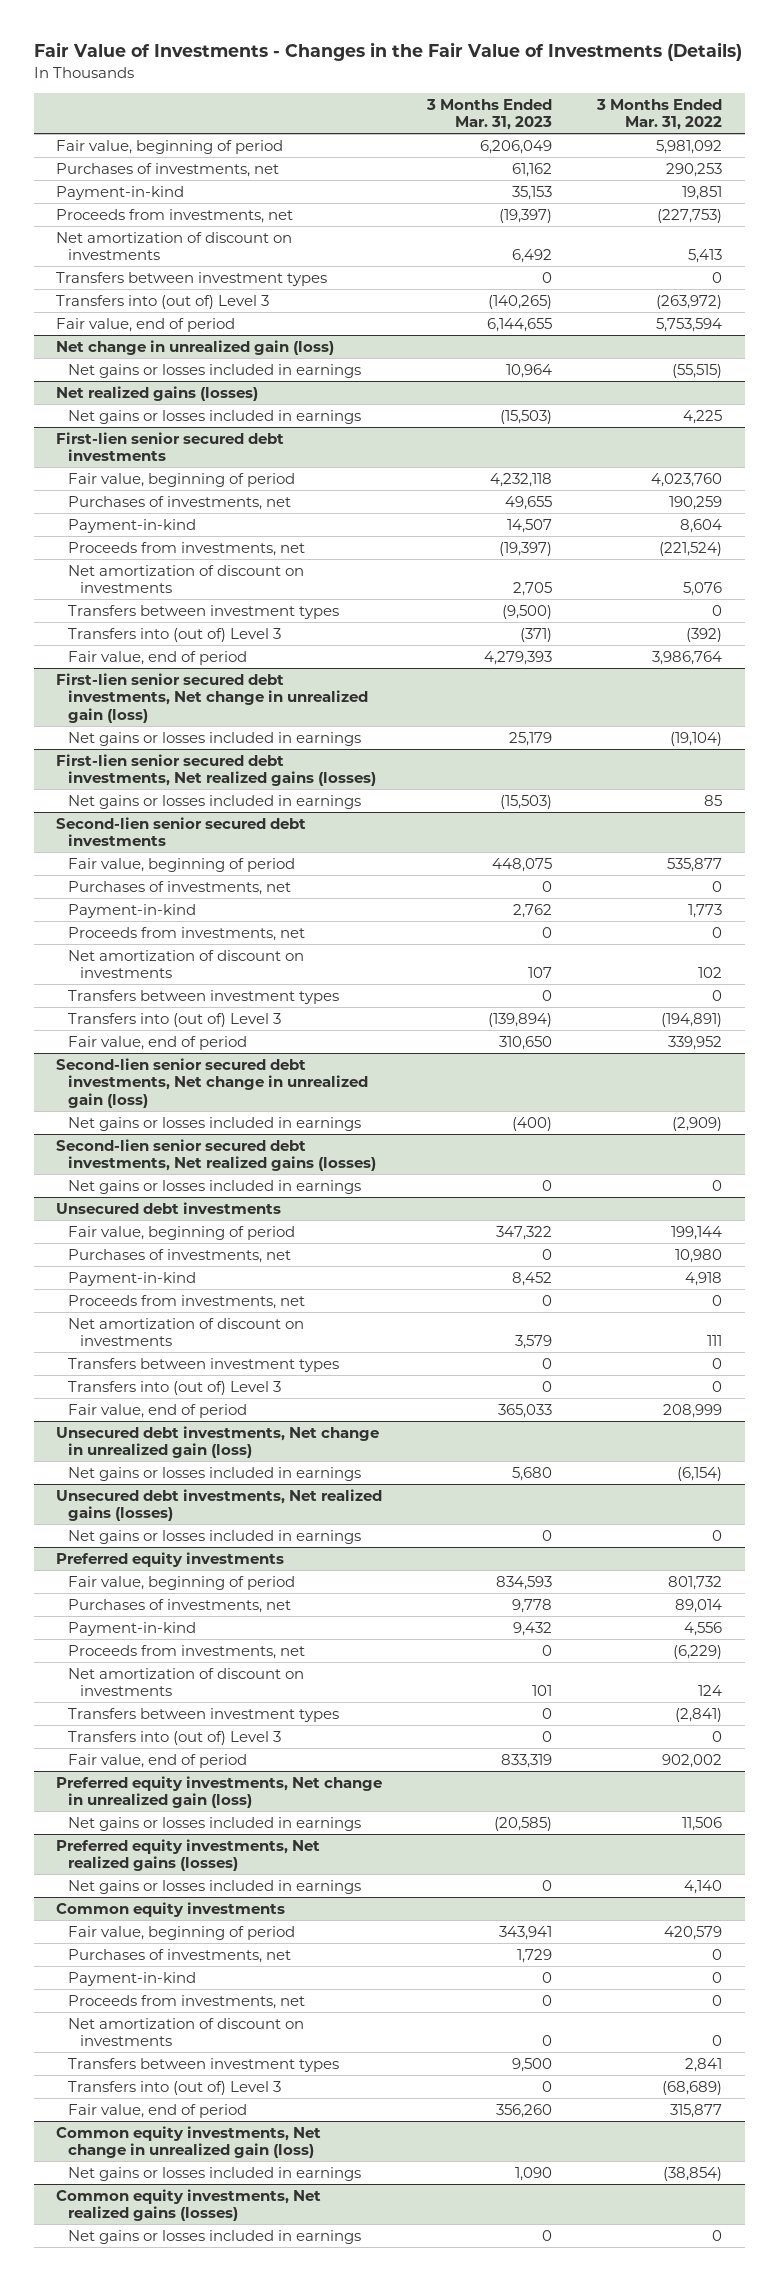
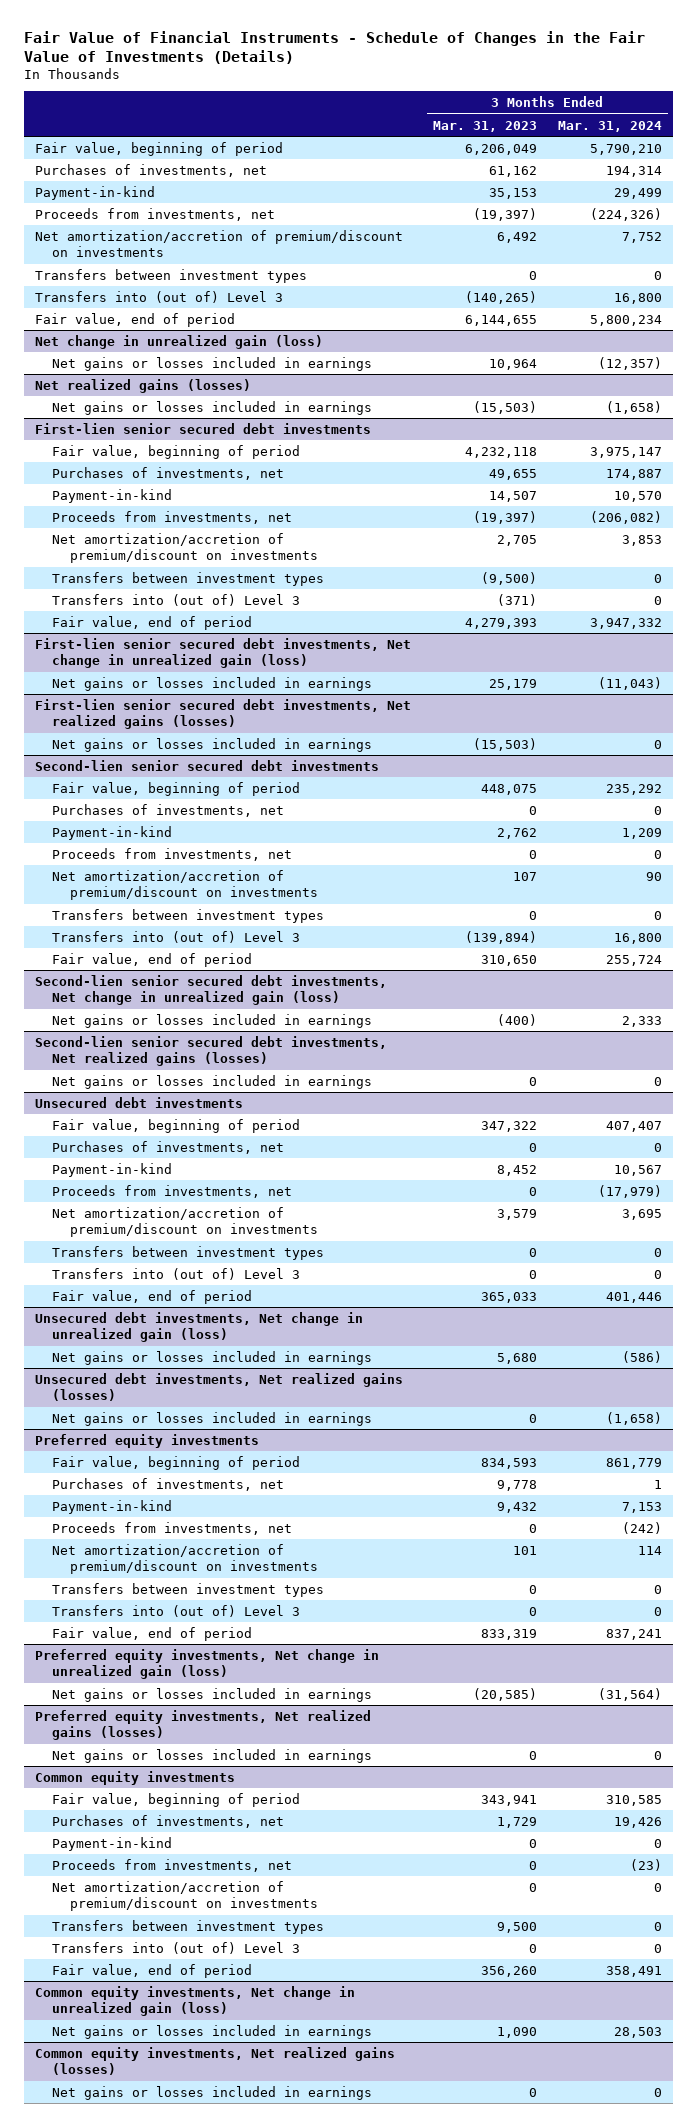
[33,42,742,62] Fair Value of Investments - Changes in the Fair Value of Investments (Details) -> [23,30,645,65] Fair Value of Financial Instruments - Schedule of Changes in the Fair Value of Investments (Details)
[596,98,723,131] 3 Months Ended Mar. 31, 2022 -> none
none -> [558,120,663,132] Mar. 31, 2024
[56,231,293,261] Net amortization of discount on investments -> [34,229,403,257] Net amortization/accretion of premium/discount on investments
[68,564,305,594] Net amortization of discount on investments -> [52,532,318,563] Net amortization/accretion of premium/discount on investments
[68,949,305,979] Net amortization of discount on investments -> [52,869,318,900] Net amortization/accretion of premium/discount on investments
[68,1317,305,1347] Net amortization of discount on investments -> [52,1206,318,1237] Net amortization/accretion of premium/discount on investments
[68,1667,305,1697] Net amortization of discount on investments -> [52,1543,318,1574] Net amortization/accretion of premium/discount on investments
[68,2017,305,2047] Net amortization of discount on investments -> [52,1880,318,1911] Net amortization/accretion of premium/discount on investments

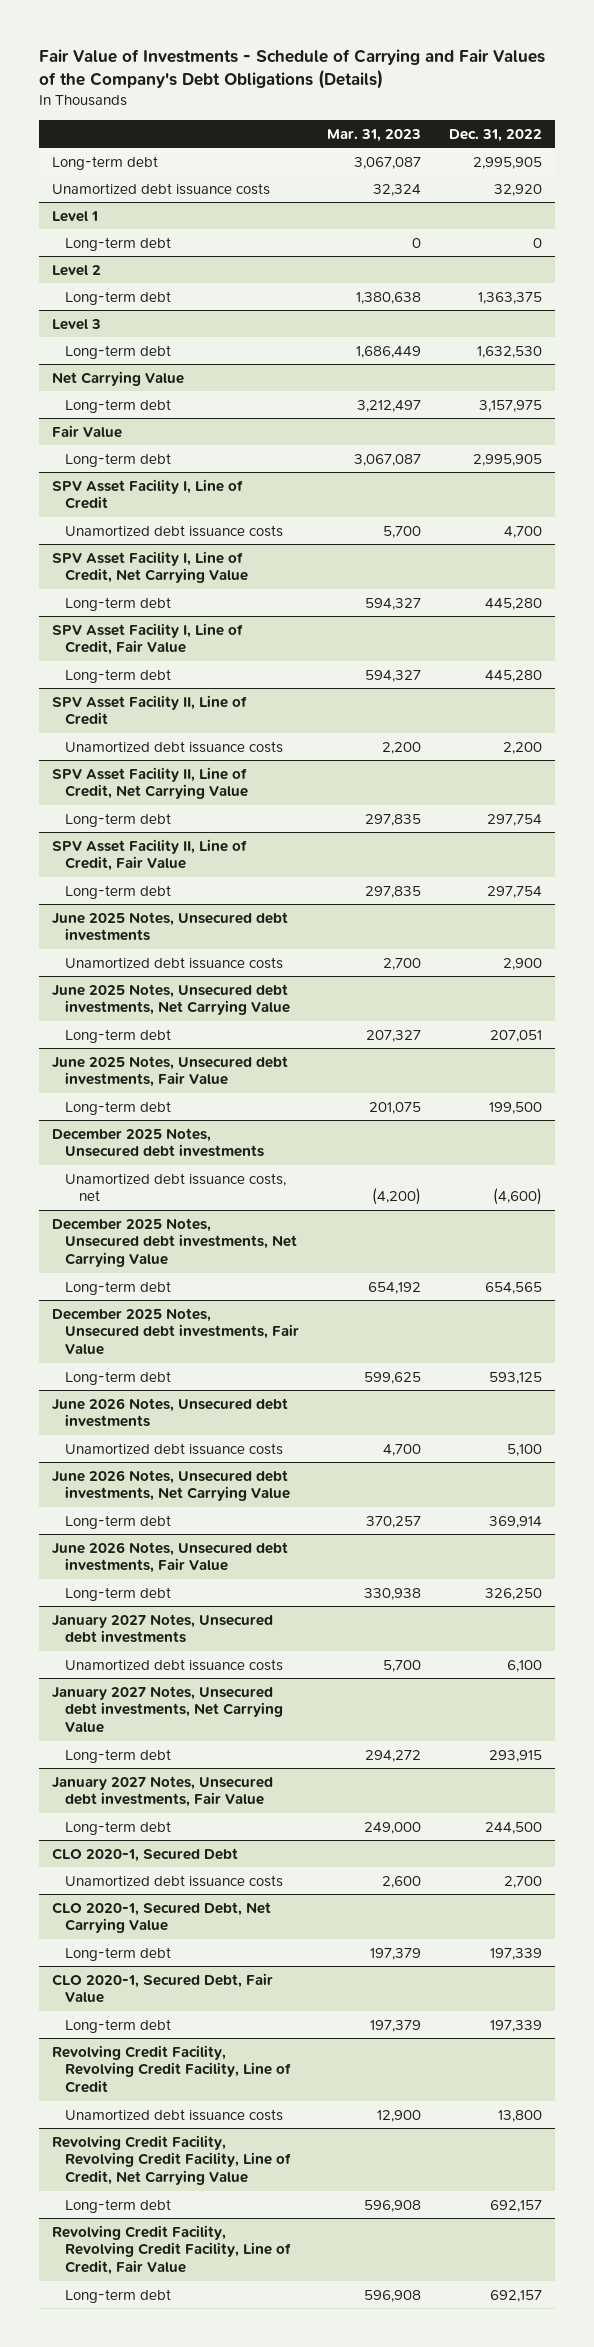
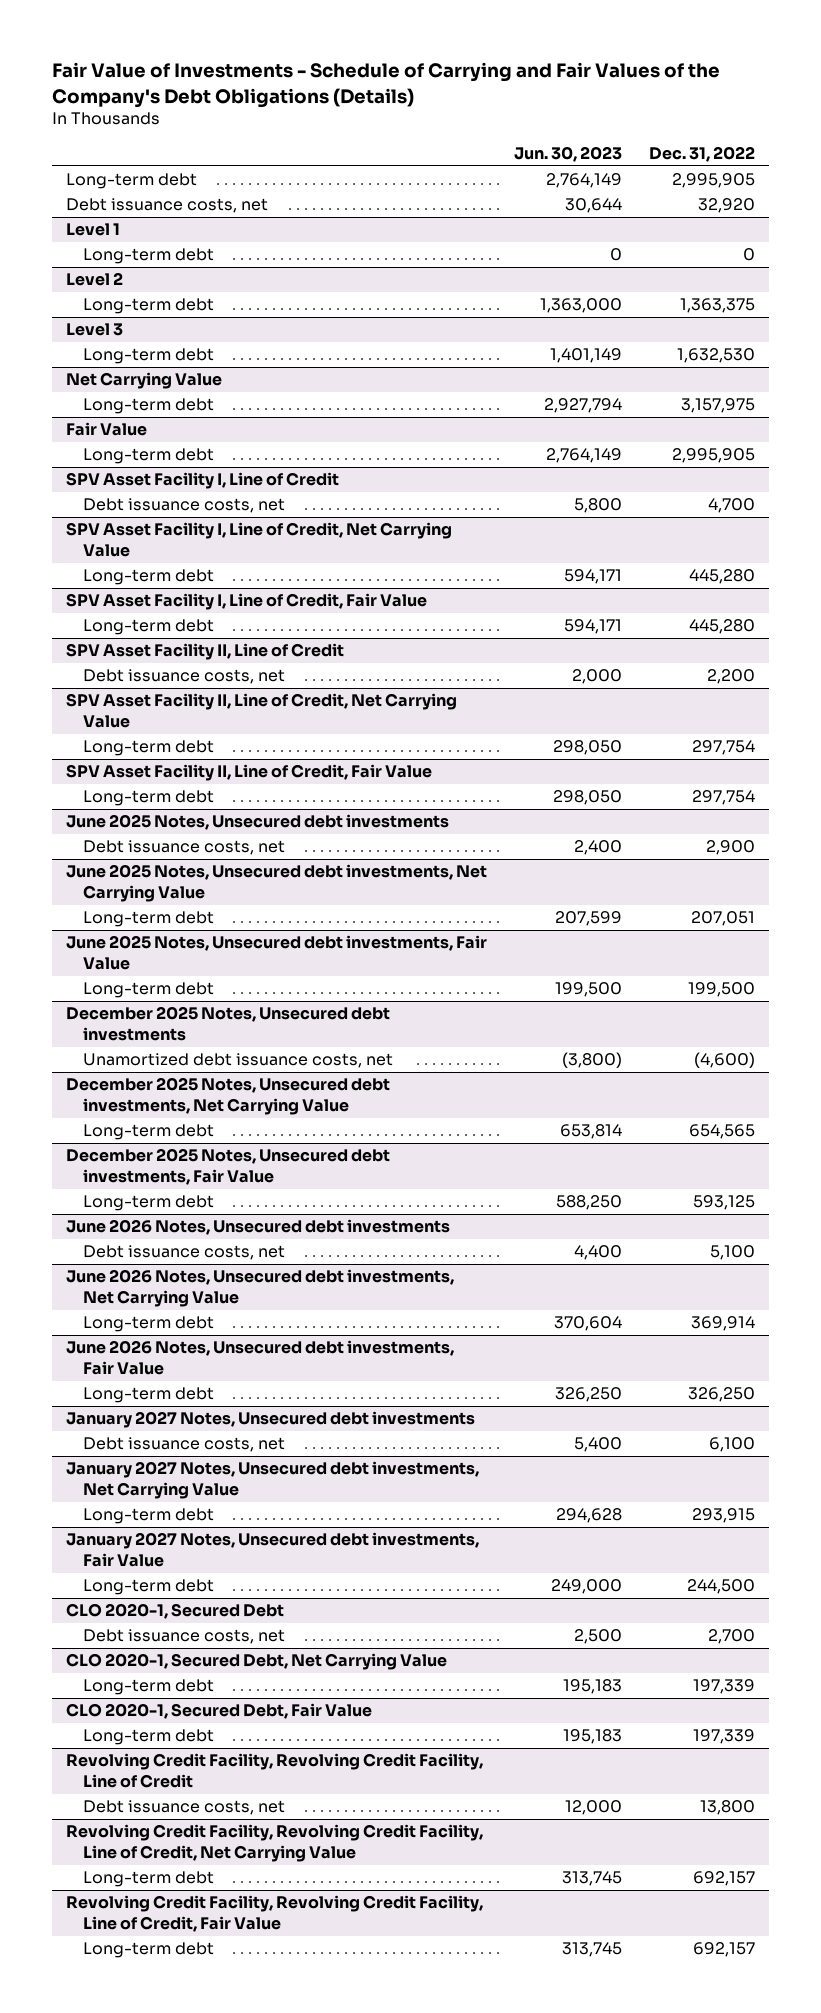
[327,128,422,142] Mar. 31, 2023 -> none
none -> [514,146,623,163] Jun. 30, 2023
[52,182,271,195] Unamortized debt issuance costs -> [65,198,268,214] Debt issuance costs, net
[65,524,284,537] Unamortized debt issuance costs -> [83,498,286,514] Debt issuance costs, net
[65,740,284,753] Unamortized debt issuance costs -> [83,669,286,685] Debt issuance costs, net
[65,956,284,969] Unamortized debt issuance costs -> [83,840,286,856] Debt issuance costs, net
[65,1442,284,1455] Unamortized debt issuance costs -> [83,1245,286,1261] Debt issuance costs, net
[65,1658,284,1671] Unamortized debt issuance costs -> [83,1437,286,1453] Debt issuance costs, net
[65,1874,284,1887] Unamortized debt issuance costs -> [83,1629,286,1645] Debt issuance costs, net
[65,2108,284,2121] Unamortized debt issuance costs -> [83,1800,286,1816] Debt issuance costs, net

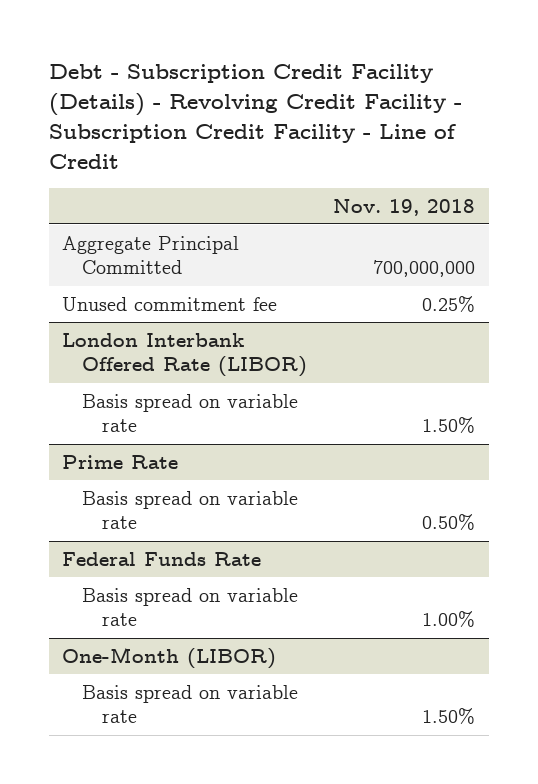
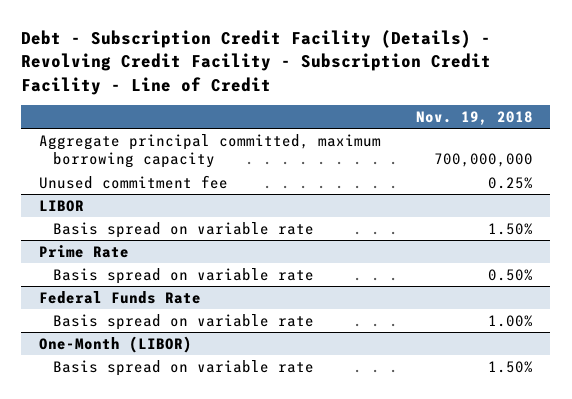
[62,235,240,275] Aggregate Principal Committed -> [38,133,381,169] Aggregate principal committed, maximum borrowing capacity
[62,332,308,378] London Interbank Offered Rate (LIBOR) -> [38,199,84,212] LIBOR

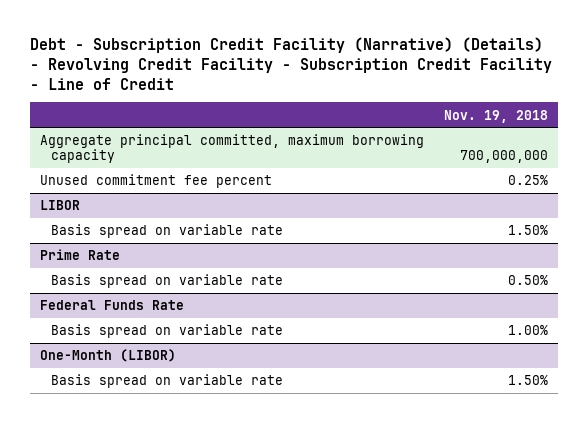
[21,30,492,95] Debt - Subscription Credit Facility (Details) - Revolving Credit Facility - Subscription Credit Facility - Line of Credit -> [29,36,552,90] Debt - Subscription Credit Facility (Narrative) (Details) - Revolving Credit Facility - Subscription Credit Facility - Line of Credit
[38,174,228,189] Unused commitment fee -> [39,174,272,189] Unused commitment fee percent

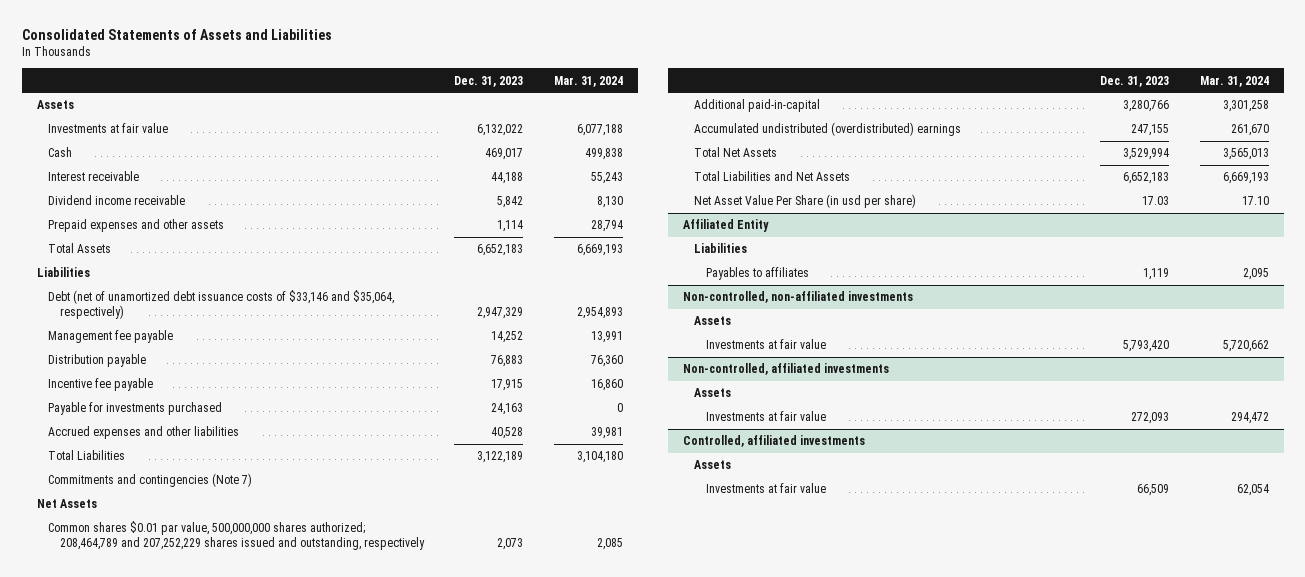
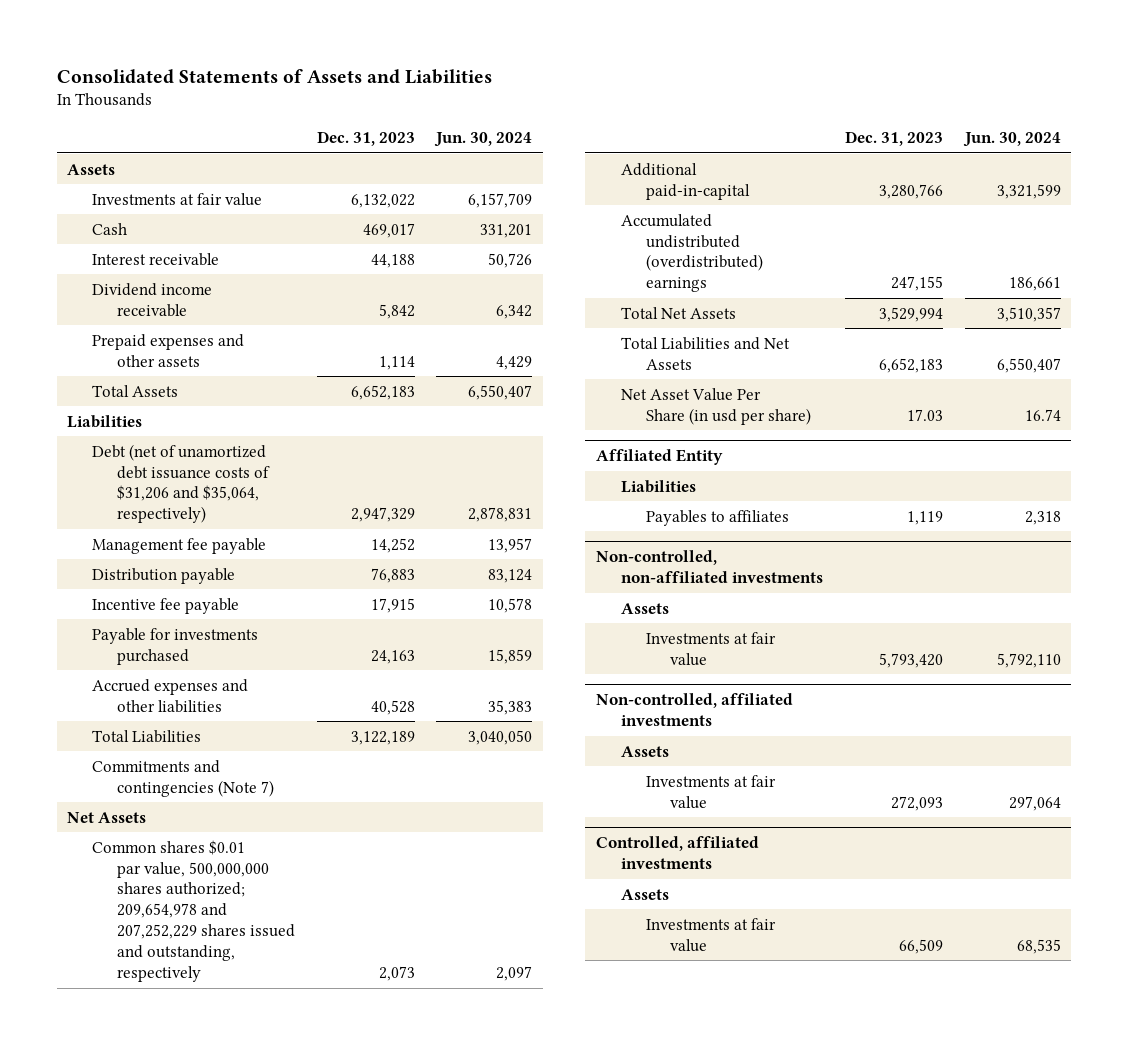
[553,75,623,87] Mar. 31, 2024 -> none
none -> [434,132,533,148] Jun. 30, 2024
[48,290,395,319] Debt (net of unamortized debt issuance costs of $33,146 and $35,064, respectively) -> [92,443,271,524] Debt (net of unamortized debt issuance costs of $31,206 and $35,064, respectively)
[48,521,426,550] Common shares $0.01 par value, 500,000,000 shares authorized; 208,464,789 and 207,252,229 shares issued and outstanding, respectively -> [92,839,296,982] Common shares $0.01 par value, 500,000,000 shares authorized; 209,654,978 and 207,252,229 shares issued and outstanding, respectively

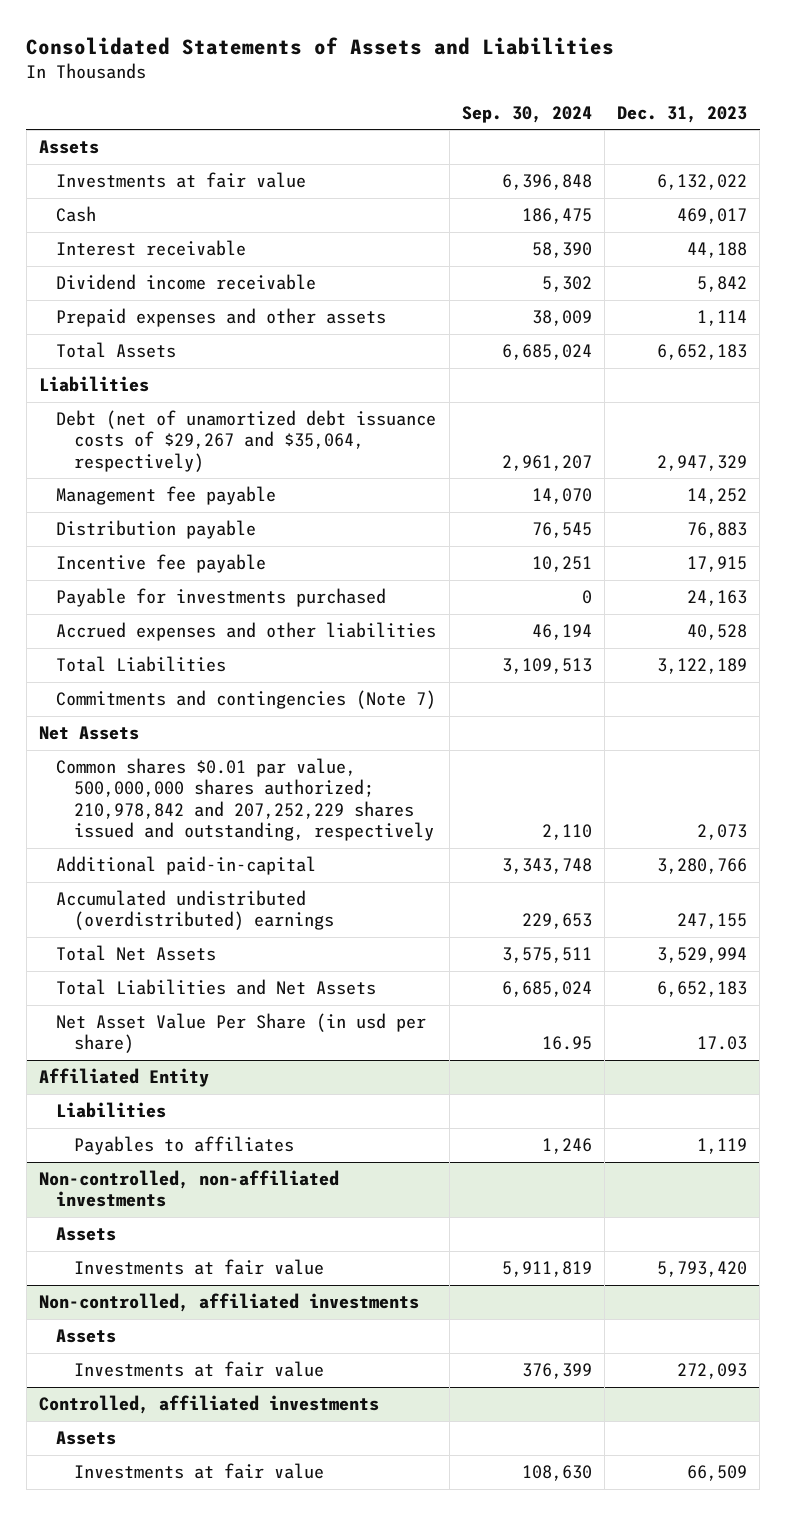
[434,132,533,148] Jun. 30, 2024 -> none
none -> [461,105,592,123] Sep. 30, 2024
[92,443,271,524] Debt (net of unamortized debt issuance costs of $31,206 and $35,064, respectively) -> [56,410,437,472] Debt (net of unamortized debt issuance costs of $29,267 and $35,064, respectively)
[92,839,296,982] Common shares $0.01 par value, 500,000,000 shares authorized; 209,654,978 and 207,252,229 shares issued and outstanding, respectively -> [56,758,434,842] Common shares $0.01 par value, 500,000,000 shares authorized; 210,978,842 and 207,252,229 shares issued and outstanding, respectively

